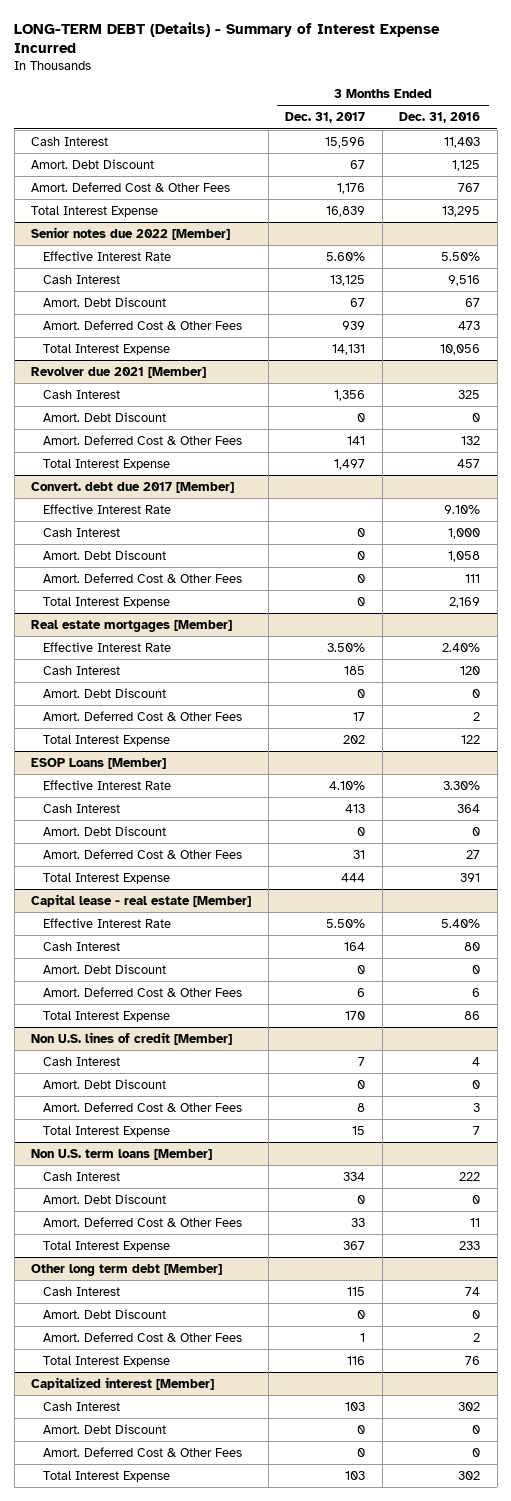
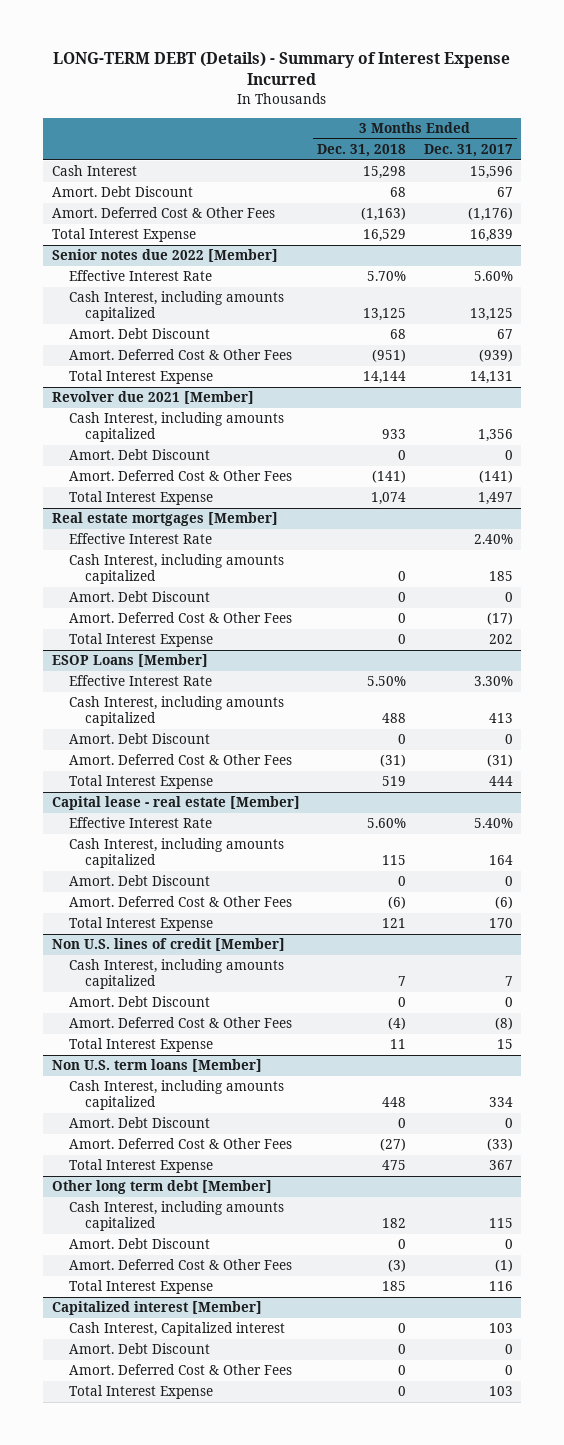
[399,112,481,124] Dec. 31, 2016 -> none
none -> [317,144,407,158] Dec. 31, 2018
[337,182,366,194] 1,176 -> [467,207,513,222] (1,176)
[43,274,121,284] Cash Interest -> [68,291,284,322] Cash Interest, including amounts capitalized
[342,320,366,330] 939 -> [478,349,513,363] (939)
[43,389,121,399] Cash Interest -> [68,412,284,443] Cash Interest, including amounts capitalized
[347,435,366,445] 141 -> [478,470,513,484] (141)
[31,481,235,493] Convert. debt due 2017 [Member] -> none
[43,503,172,514] Effective Interest Rate -> none
[43,527,121,537] Cash Interest -> none
[43,549,167,560] Amort. Debt Discount -> none
[43,572,243,583] Amort. Deferred Cost & Other Fees -> none
[43,596,171,608] Total Interest Expense -> none
[327,642,366,652] 3.50% -> [473,534,513,545] 2.40%
[43,665,121,675] Cash Interest -> [68,554,284,585] Cash Interest, including amounts capitalized
[353,711,366,721] 17 -> [486,612,513,626] (17)
[329,780,366,790] 4.10% -> [473,676,513,687] 3.30%
[43,803,121,813] Cash Interest -> [68,696,284,727] Cash Interest, including amounts capitalized
[353,849,366,859] 31 -> [486,754,513,768] (31)
[326,918,366,928] 5.50% -> [473,818,513,829] 5.40%
[43,941,121,951] Cash Interest -> [68,838,284,869] Cash Interest, including amounts capitalized
[357,987,366,997] 6 -> [494,896,513,910] (6)
[43,1056,121,1066] Cash Interest -> [68,959,284,990] Cash Interest, including amounts capitalized
[357,1102,366,1112] 8 -> [494,1017,513,1031] (8)
[43,1171,121,1181] Cash Interest -> [68,1080,284,1111] Cash Interest, including amounts capitalized
[351,1217,366,1227] 33 -> [486,1138,513,1152] (33)
[43,1286,121,1296] Cash Interest -> [68,1201,284,1232] Cash Interest, including amounts capitalized
[360,1332,366,1342] 1 -> [494,1259,513,1273] (1)
[43,1401,121,1411] Cash Interest -> [68,1322,285,1337] Cash Interest, Capitalized interest

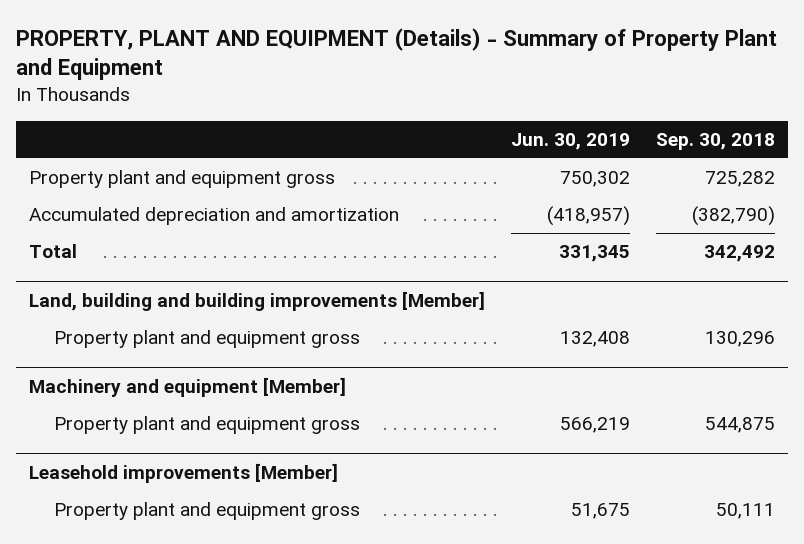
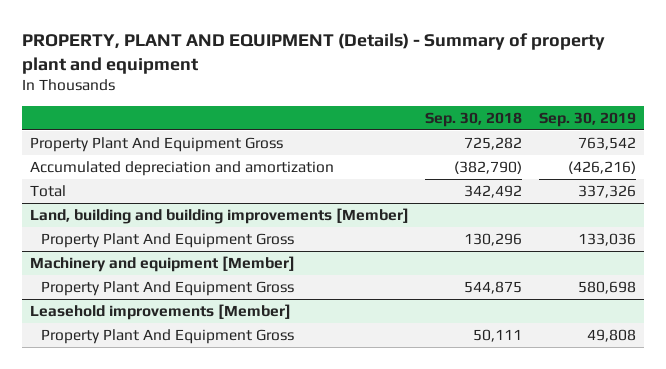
[15,27,777,81] PROPERTY, PLANT AND EQUIPMENT (Details) - Summary of Property Plant and Equipment -> [21,32,605,74] PROPERTY, PLANT AND EQUIPMENT (Details) - Summary of property plant and equipment
[510,133,630,151] Jun. 30, 2019 -> none
none -> [538,111,636,127] Sep. 30, 2019
[28,170,335,189] Property plant and equipment gross -> [29,136,283,152] Property Plant And Equipment Gross
[53,330,360,349] Property plant and equipment gross -> [40,232,294,248] Property Plant And Equipment Gross
[53,416,360,435] Property plant and equipment gross -> [40,280,294,296] Property Plant And Equipment Gross
[53,502,360,521] Property plant and equipment gross -> [40,328,294,344] Property Plant And Equipment Gross

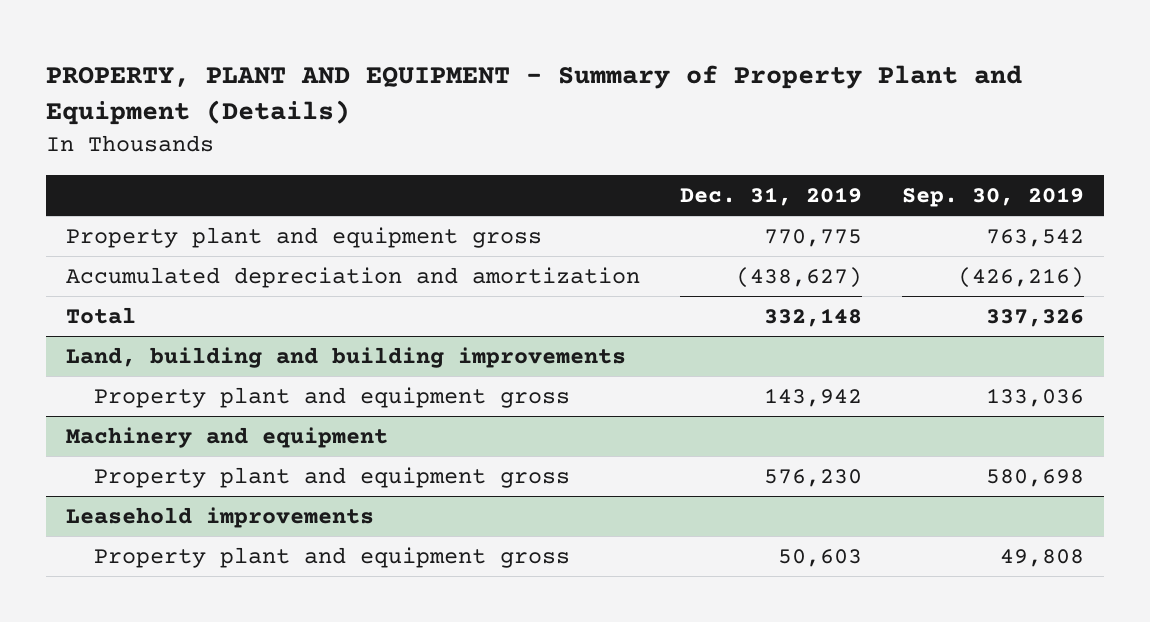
[21,32,605,74] PROPERTY, PLANT AND EQUIPMENT (Details) - Summary of property plant and equipment -> [45,64,1022,126] PROPERTY, PLANT AND EQUIPMENT - Summary of Property Plant and Equipment (Details)
[425,111,523,127] Sep. 30, 2018 -> none
none -> [680,186,863,206] Dec. 31, 2019
[29,136,283,152] Property Plant And Equipment Gross -> [66,226,543,248] Property plant and equipment gross
[29,207,409,224] Land, building and building improvements [Member] -> [66,346,627,368] Land, building and building improvements
[40,232,294,248] Property Plant And Equipment Gross -> [93,386,570,408] Property plant and equipment gross
[29,255,295,272] Machinery and equipment [Member] -> [66,426,389,448] Machinery and equipment
[40,280,294,296] Property Plant And Equipment Gross -> [93,466,570,488] Property plant and equipment gross
[29,303,291,320] Leasehold improvements [Member] -> [66,506,375,528] Leasehold improvements
[40,328,294,344] Property Plant And Equipment Gross -> [93,546,570,568] Property plant and equipment gross

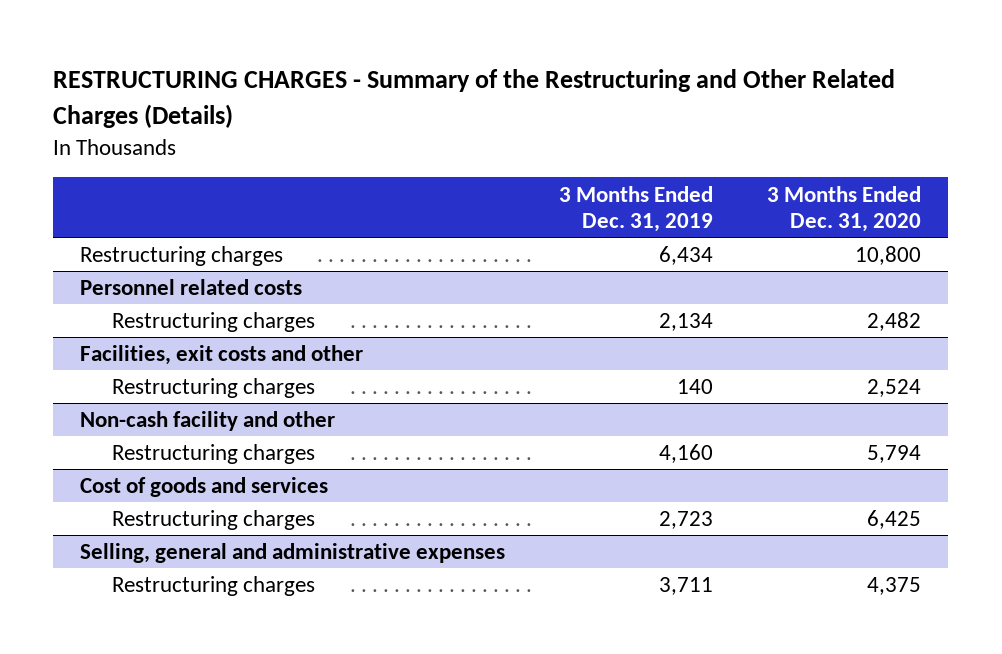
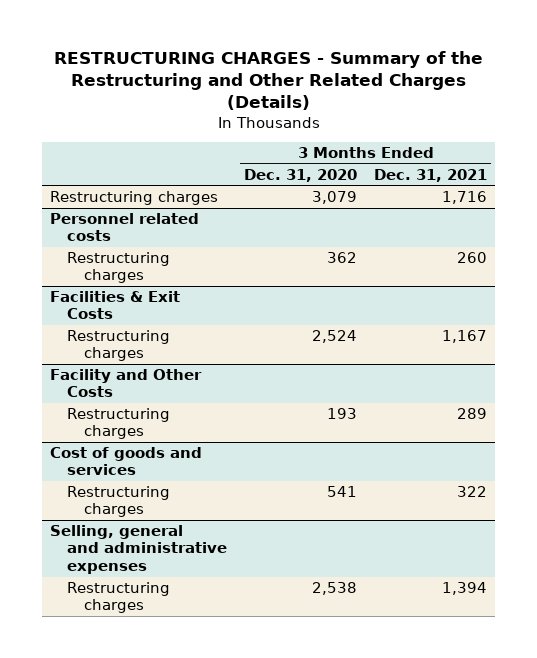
[559,185,714,233] 3 Months Ended Dec. 31, 2019 -> none
none -> [373,168,487,182] Dec. 31, 2021
[855,246,922,266] 10,800 -> [312,191,358,205] 3,079
[867,312,922,332] 2,482 -> [327,252,358,264] 362
[80,345,364,366] Facilities, exit costs and other -> [50,291,181,320] Facilities & Exit Costs
[80,411,336,432] Non-cash facility and other -> [50,369,203,398] Facility and Other Costs
[867,445,922,464] 5,794 -> [327,408,358,420] 193
[867,510,922,530] 6,425 -> [327,486,358,498] 541
[867,577,922,596] 4,375 -> [312,582,358,596] 2,538

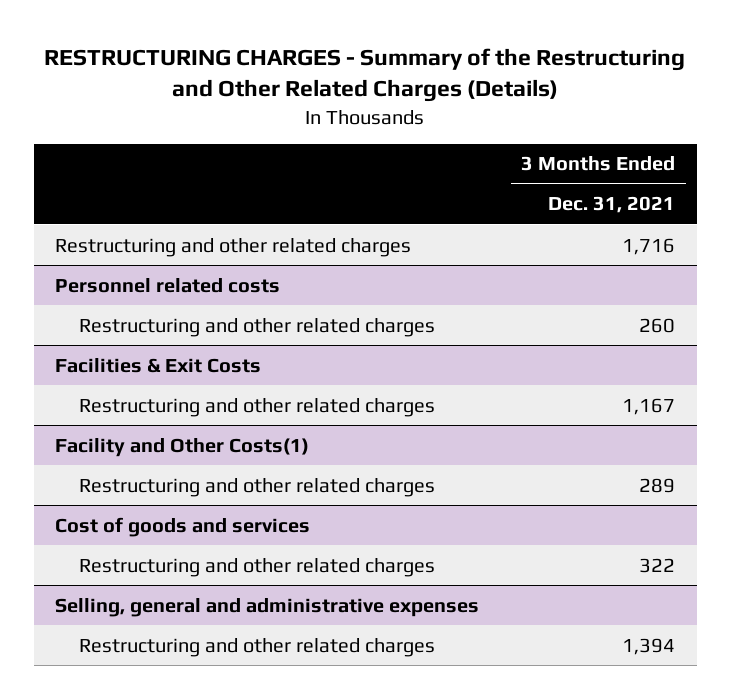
[244,168,358,182] Dec. 31, 2020 -> none
[50,191,219,206] Restructuring charges -> [55,237,412,257] Restructuring and other related charges
[67,252,171,284] Restructuring charges -> [79,317,436,337] Restructuring and other related charges
[67,330,171,362] Restructuring charges -> [79,397,436,417] Restructuring and other related charges
[50,369,203,398] Facility and Other Costs -> [55,437,310,457] Facility and Other Costs(1)
[67,408,171,440] Restructuring charges -> [79,477,436,497] Restructuring and other related charges
[67,486,171,518] Restructuring charges -> [79,557,436,577] Restructuring and other related charges
[67,582,171,614] Restructuring charges -> [79,637,436,657] Restructuring and other related charges

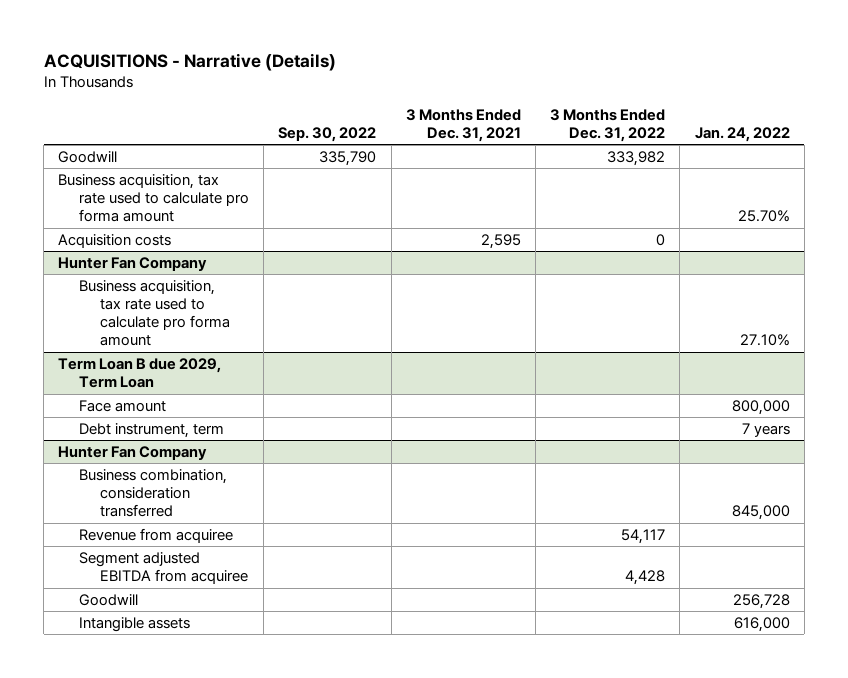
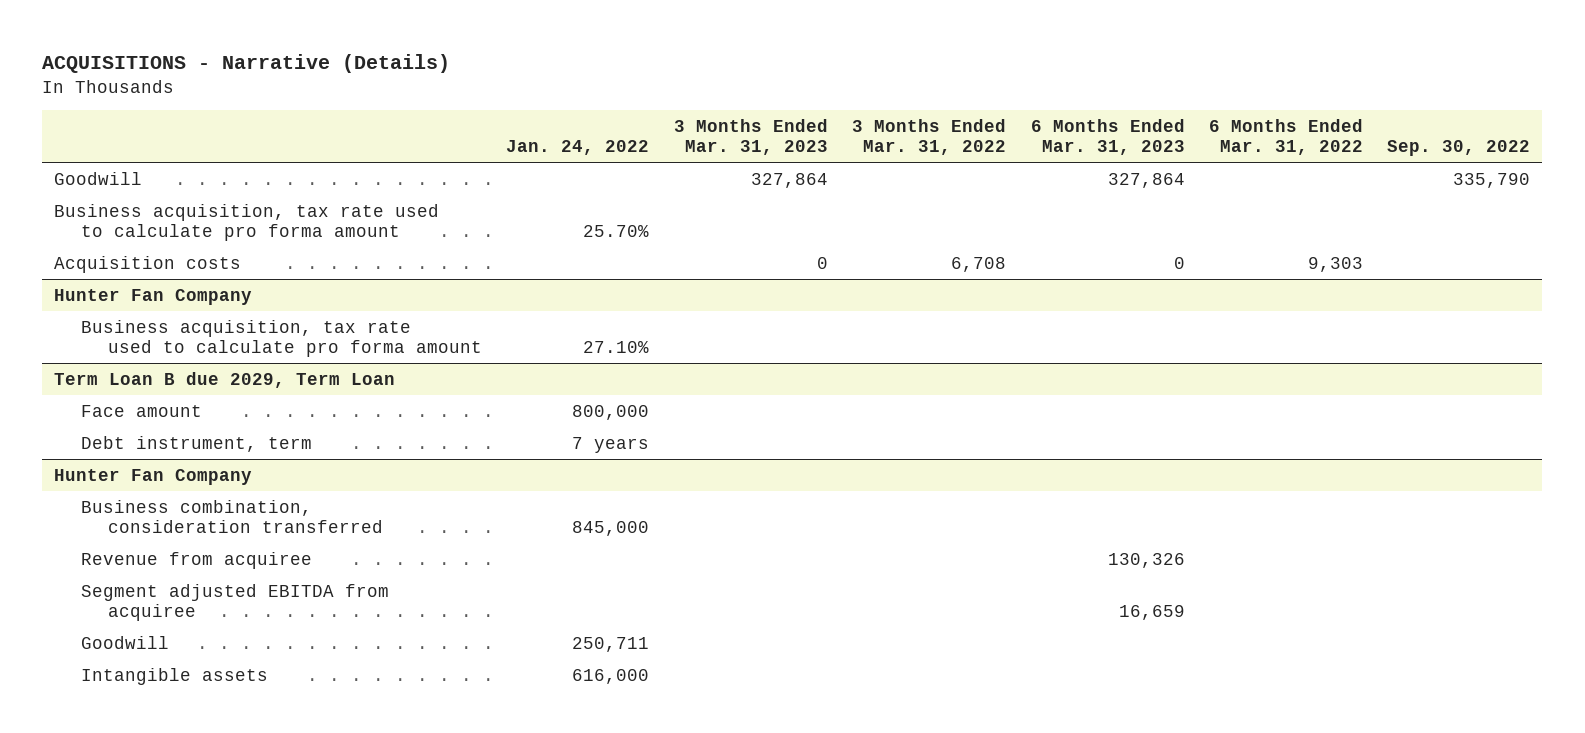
[405,108,521,142] 3 Months Ended Dec. 31, 2021 -> none
[550,108,666,142] 3 Months Ended Dec. 31, 2022 -> none
none -> [673,118,828,156] 3 Months Ended Mar. 31, 2023
none -> [852,118,1007,156] 3 Months Ended Mar. 31, 2022
none -> [1030,118,1185,156] 6 Months Ended Mar. 31, 2023
none -> [1208,118,1363,156] 6 Months Ended Mar. 31, 2022
[732,594,790,610] 256,728 -> [572,636,650,652] 250,711

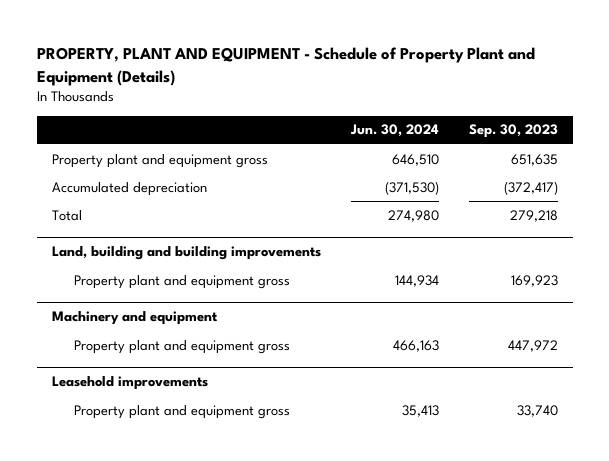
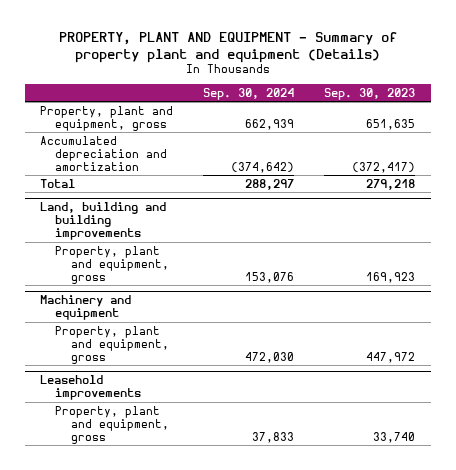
[36,47,535,86] PROPERTY, PLANT AND EQUIPMENT - Schedule of Property Plant and Equipment (Details) -> [58,31,397,63] PROPERTY, PLANT AND EQUIPMENT - Summary of property plant and equipment (Details)
[349,124,439,138] Jun. 30, 2024 -> none
none -> [203,87,295,100] Sep. 30, 2024
[51,153,268,168] Property plant and equipment gross -> [40,105,174,131] Property, plant and equipment, gross
[51,181,207,196] Accumulated depreciation -> [40,135,168,171] Accumulated depreciation and amortization
[74,274,291,289] Property plant and equipment gross -> [55,245,169,284] Property, plant and equipment, gross
[74,339,291,354] Property plant and equipment gross -> [55,325,169,364] Property, plant and equipment, gross
[74,404,291,419] Property plant and equipment gross -> [55,405,169,444] Property, plant and equipment, gross

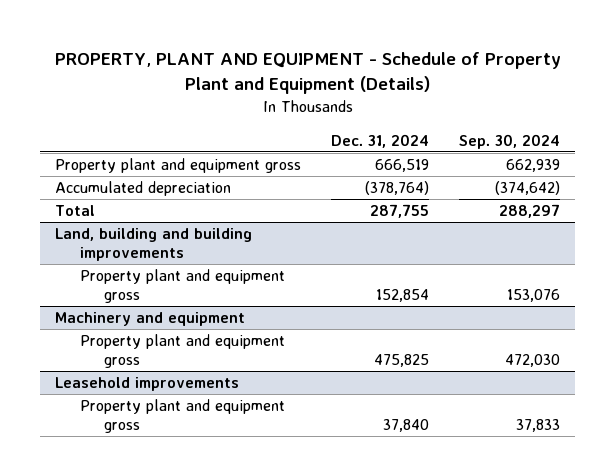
[58,31,397,63] PROPERTY, PLANT AND EQUIPMENT - Summary of property plant and equipment (Details) -> [54,52,561,95] PROPERTY, PLANT AND EQUIPMENT - Schedule of Property Plant and Equipment (Details)
[324,87,416,100] Sep. 30, 2023 -> none
none -> [331,133,430,148] Dec. 31, 2024
[40,105,174,131] Property, plant and equipment, gross -> [54,158,301,174] Property plant and equipment gross
[40,135,168,171] Accumulated depreciation and amortization -> [54,181,231,197] Accumulated depreciation
[55,245,169,284] Property, plant and equipment, gross -> [79,269,285,304] Property plant and equipment gross
[55,325,169,364] Property, plant and equipment, gross -> [79,334,285,369] Property plant and equipment gross
[55,405,169,444] Property, plant and equipment, gross -> [79,399,285,434] Property plant and equipment gross

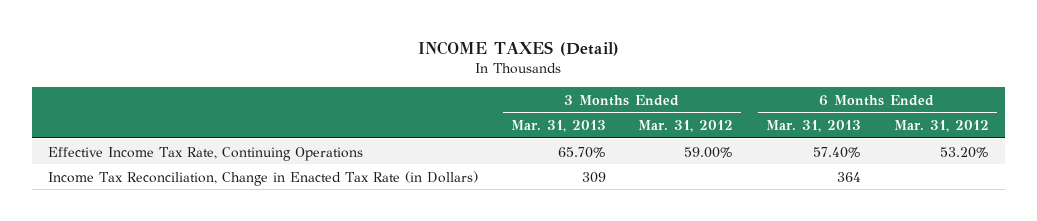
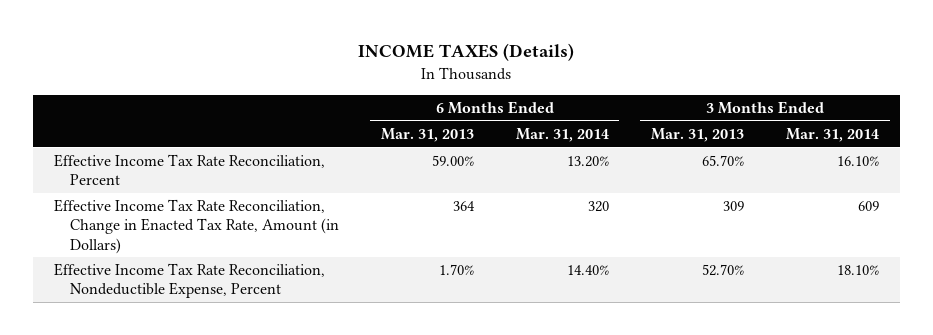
[418,40,620,56] INCOME TAXES (Detail) -> [358,43,575,62] INCOME TAXES (Details)
[638,120,734,133] Mar. 31, 2012 -> none
[893,120,989,133] Mar. 31, 2012 -> none
none -> [515,127,609,142] Mar. 31, 2014
none -> [786,127,880,142] Mar. 31, 2014
[48,146,364,161] Effective Income Tax Rate, Continuing Operations -> [53,154,325,186] Effective Income Tax Rate Reconciliation, Percent
[812,146,861,158] 57.40% -> [431,155,474,167] 59.00%
[48,170,479,186] Income Tax Reconciliation, Change in Enacted Tax Rate (in Dollars) -> [53,199,339,254] Effective Income Tax Rate Reconciliation, Change in Enacted Tax Rate, Amount (in Dollars)
none -> [53,263,325,299] Effective Income Tax Rate Reconciliation, Nondeductible Expense, Percent

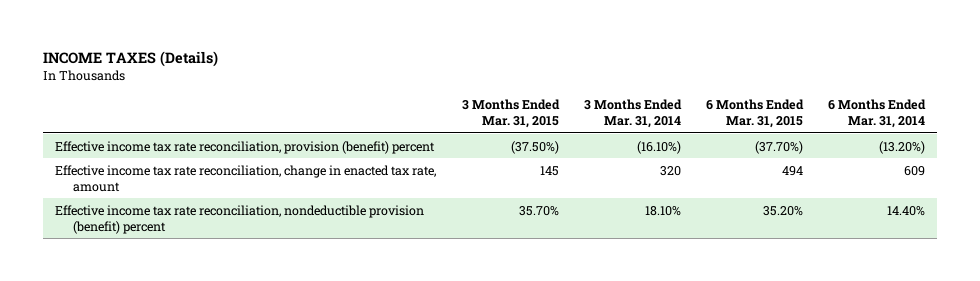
[380,127,474,142] Mar. 31, 2013 -> none
[650,127,744,142] Mar. 31, 2013 -> none
none -> [461,99,560,129] 3 Months Ended Mar. 31, 2015
none -> [705,99,804,129] 6 Months Ended Mar. 31, 2015
[53,154,325,186] Effective Income Tax Rate Reconciliation, Percent -> [55,140,436,154] Effective income tax rate reconciliation, provision (benefit) percent
[566,156,609,168] 13.20% -> [878,140,925,154] (13.20%)
[837,156,880,167] 16.10% -> [636,140,681,154] (16.10%)
[53,199,339,254] Effective Income Tax Rate Reconciliation, Change in Enacted Tax Rate, Amount (in Dollars) -> [55,164,437,192] Effective income tax rate reconciliation, change in enacted tax rate, amount
[587,201,609,213] 320 -> [903,165,925,176] 609
[858,201,880,212] 609 -> [659,165,681,176] 320
[53,263,325,299] Effective Income Tax Rate Reconciliation, Nondeductible Expense, Percent -> [55,204,425,234] Effective income tax rate reconciliation, nondeductible provision (benefit) percent

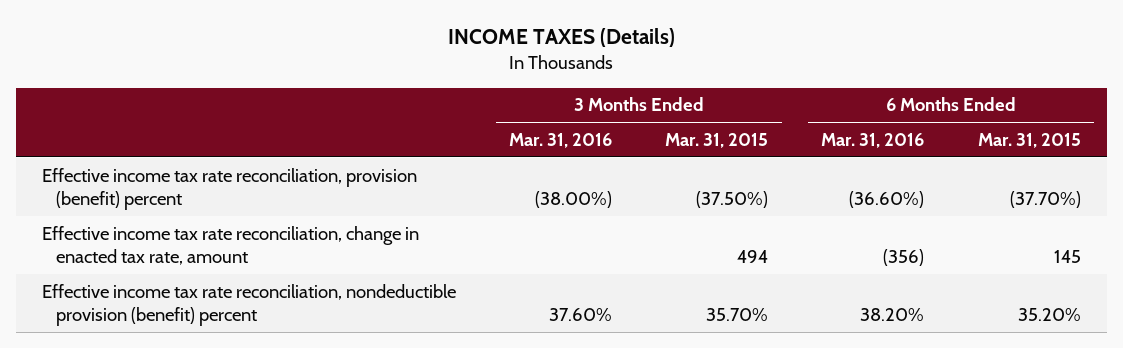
[583,99,682,129] 3 Months Ended Mar. 31, 2014 -> none
[827,99,926,129] 6 Months Ended Mar. 31, 2014 -> none
none -> [509,132,613,148] Mar. 31, 2016
none -> [821,132,925,148] Mar. 31, 2016
[539,165,559,176] 145 -> [737,250,769,264] 494
[781,165,803,176] 494 -> [1053,250,1081,264] 145

